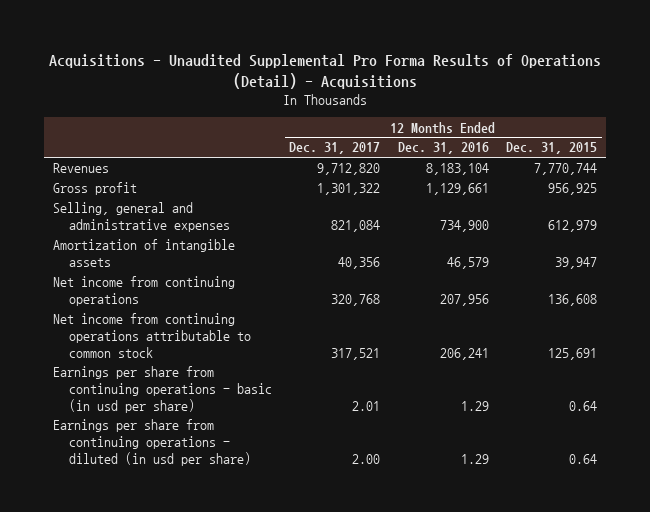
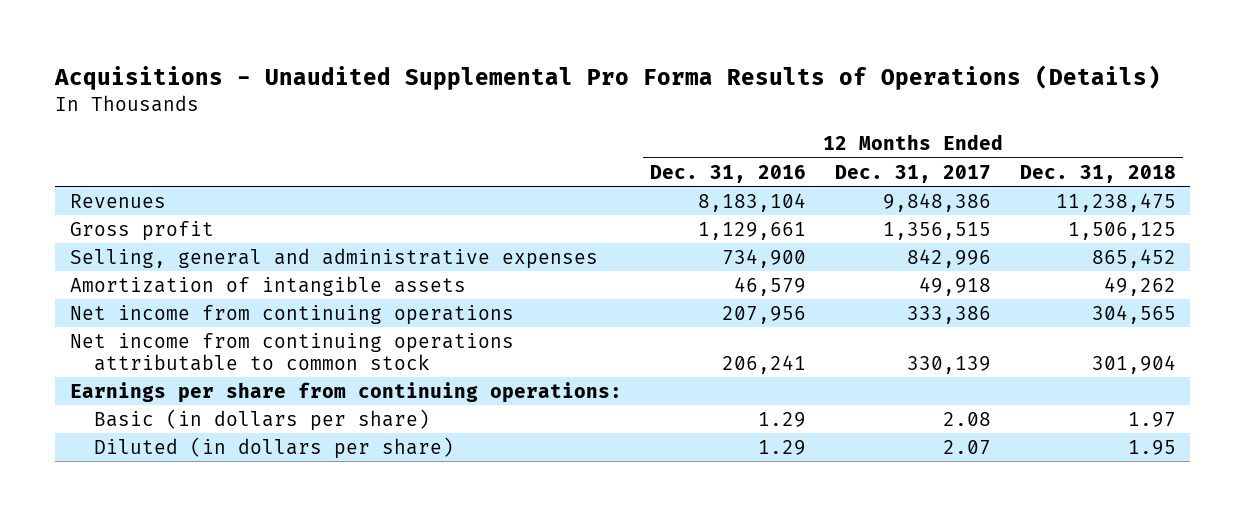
[49,53,602,89] Acquisitions - Unaudited Supplemental Pro Forma Results of Operations (Detail) - Acquisitions -> [54,64,1162,90] Acquisitions - Unaudited Supplemental Pro Forma Results of Operations (Details)
[506,142,598,155] Dec. 31, 2015 -> none
none -> [1019,164,1176,183] Dec. 31, 2018
[317,163,381,176] 9,712,820 -> [882,192,991,212] 9,848,386
[317,183,381,196] 1,301,322 -> [882,221,991,240] 1,356,515
[331,219,381,232] 821,084 -> [906,248,991,268] 842,996
[338,256,381,269] 40,356 -> [918,276,991,296] 49,918
[331,293,381,306] 320,768 -> [906,305,991,324] 333,386
[331,347,381,360] 317,521 -> [906,355,991,374] 330,139
none -> [69,381,622,403] Earnings per share from continuing operations:
[52,366,272,413] Earnings per share from continuing operations - basic (in usd per share) -> [94,408,431,431] Basic (in dollars per share)
[352,400,381,411] 2.01 -> [942,411,991,426] 2.08
[52,419,251,466] Earnings per share from continuing operations - diluted (in usd per share) -> [94,436,455,459] Diluted (in dollars per share)
[352,453,381,464] 2.00 -> [942,439,991,455] 2.07

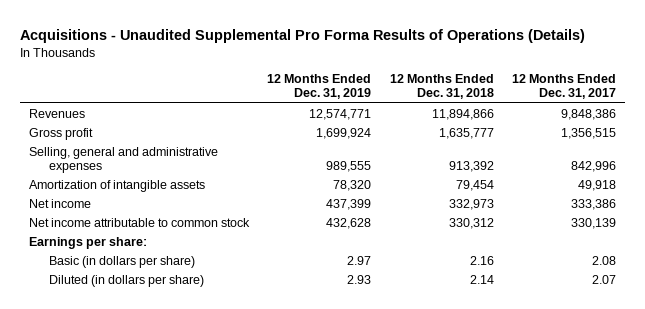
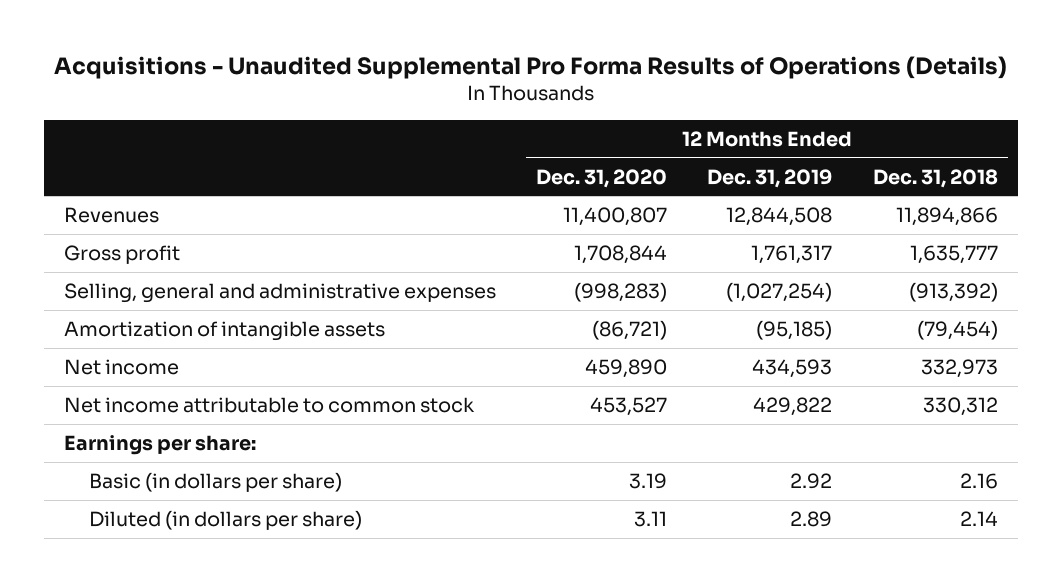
[511,73,616,100] 12 Months Ended Dec. 31, 2017 -> none
none -> [536,168,668,188] Dec. 31, 2020
[309,108,372,120] 12,574,771 -> [726,206,833,226] 12,844,508
[316,127,372,139] 1,699,924 -> [751,244,833,264] 1,761,317
[326,161,372,173] 989,555 -> [726,281,833,302] (1,027,254)
[448,161,494,173] 913,392 -> [908,281,998,302] (913,392)
[333,179,372,191] 78,320 -> [756,319,833,340] (95,185)
[455,179,494,191] 79,454 -> [916,319,998,340] (79,454)
[326,198,372,210] 437,399 -> [752,358,833,378] 434,593
[326,217,372,229] 432,628 -> [753,396,833,416] 429,822
[347,255,372,265] 2.97 -> [790,472,833,489] 2.92
[347,274,372,284] 2.93 -> [790,510,833,527] 2.89

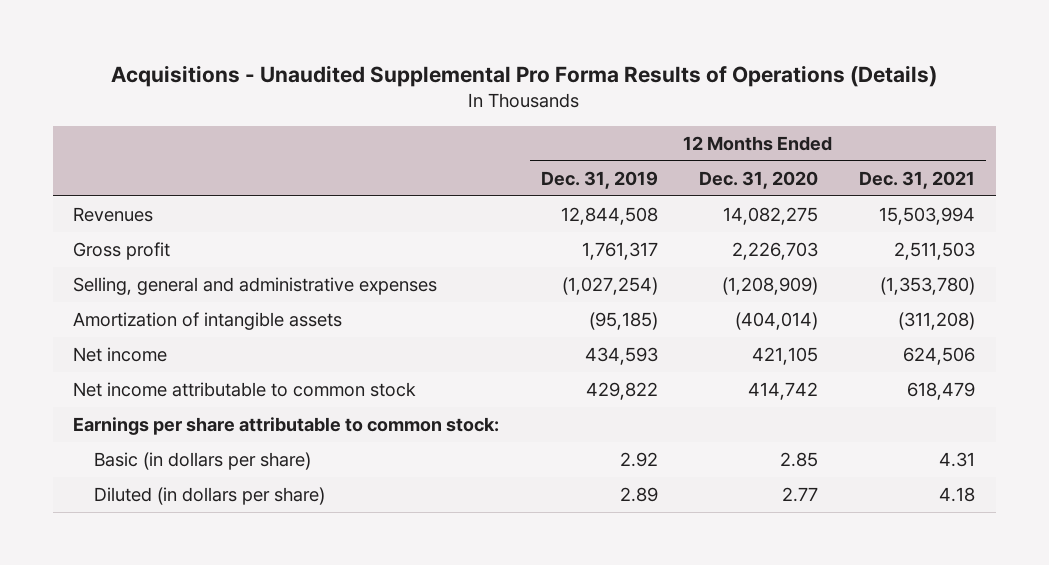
[872,168,998,188] Dec. 31, 2018 -> none
none -> [859,170,976,189] Dec. 31, 2021
[563,206,668,226] 11,400,807 -> [723,207,819,226] 14,082,275
[574,244,668,264] 1,708,844 -> [732,242,819,261] 2,226,703
[574,281,668,302] (998,283) -> [722,277,819,296] (1,208,909)
[592,319,668,340] (86,721) -> [735,312,819,331] (404,014)
[585,358,668,378] 459,890 -> [752,347,819,366] 421,105
[590,396,668,416] 453,527 -> [748,382,819,401] 414,742
[63,434,256,455] Earnings per share: -> [73,417,500,436] Earnings per share attributable to common stock:
[629,472,668,489] 3.19 -> [780,452,819,468] 2.85
[634,510,668,527] 3.11 -> [782,487,819,503] 2.77

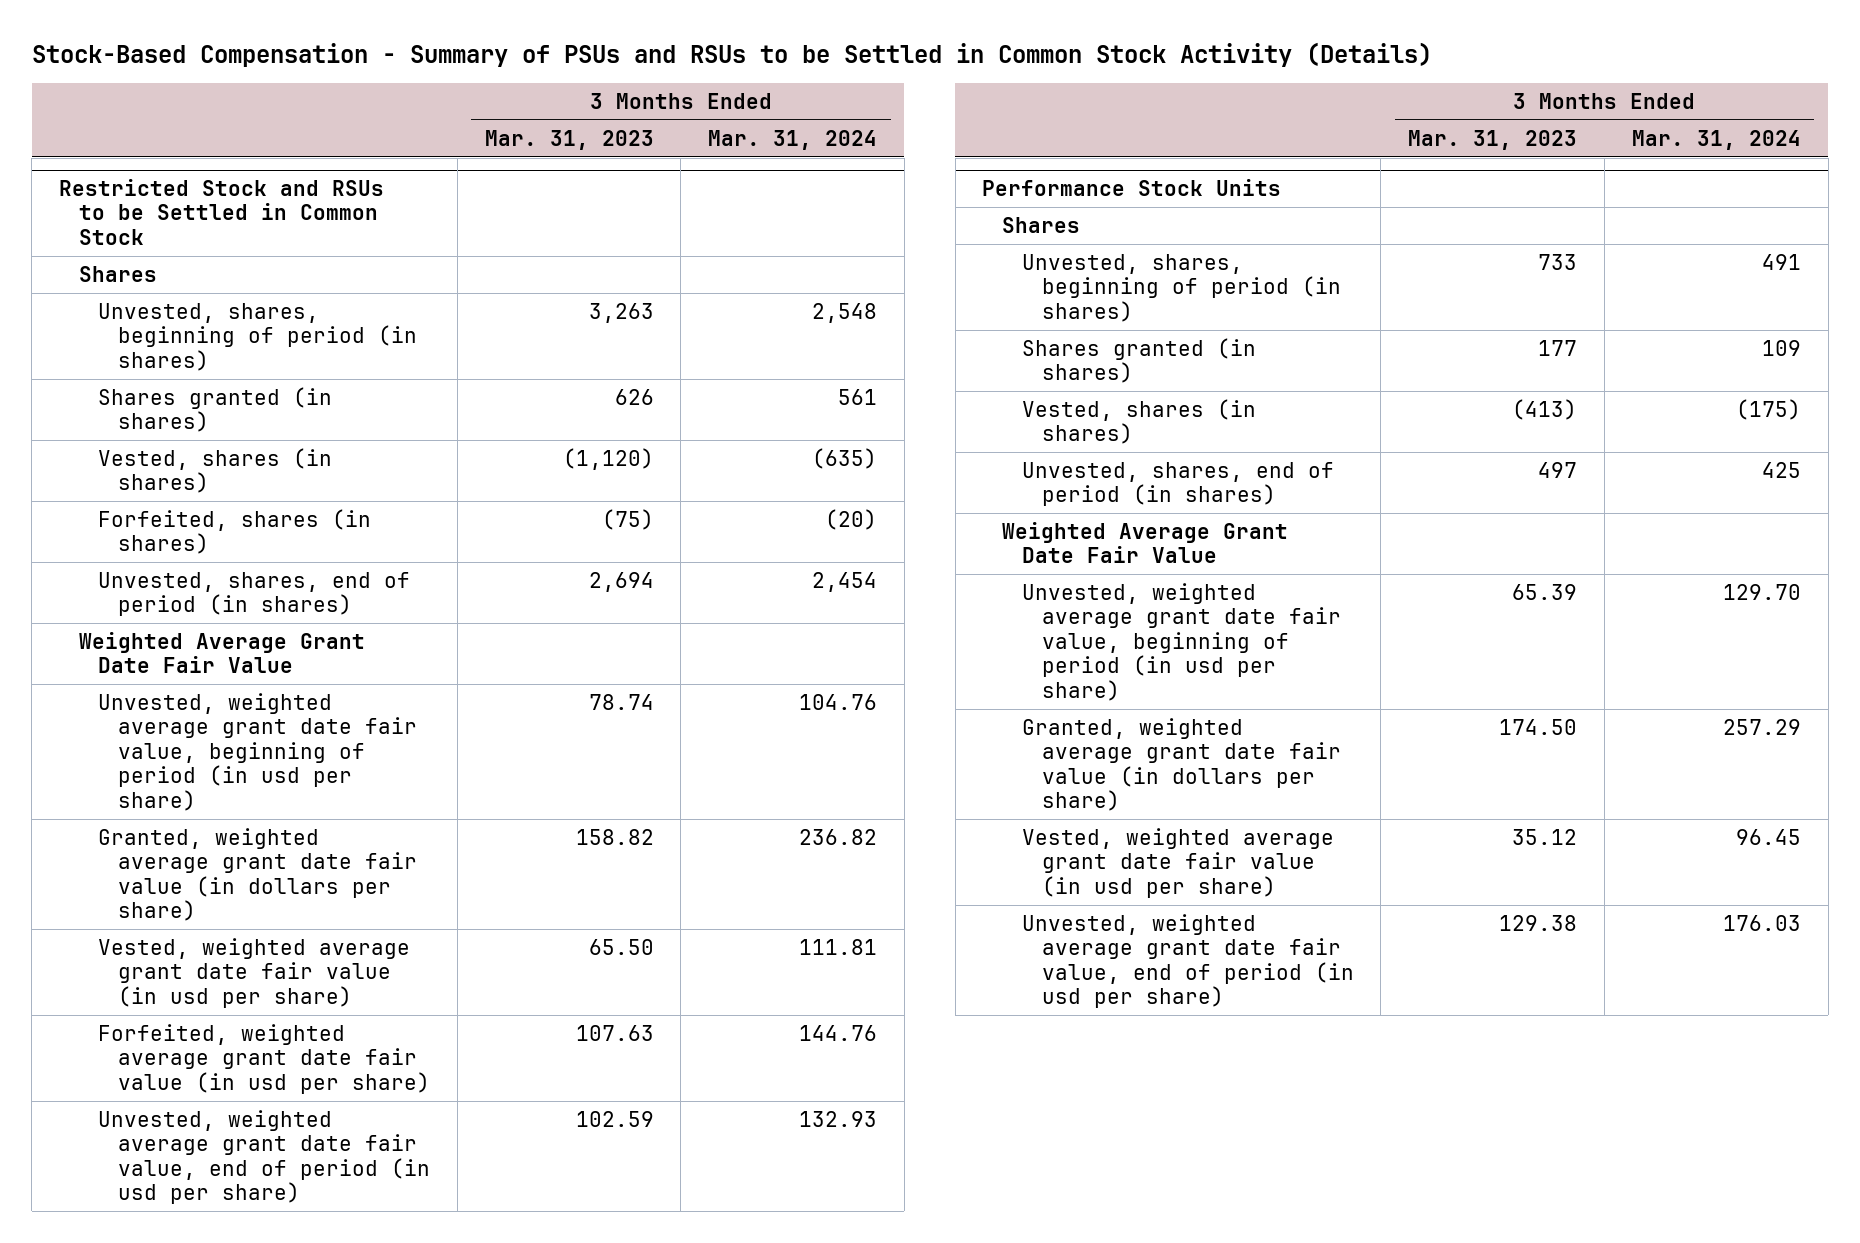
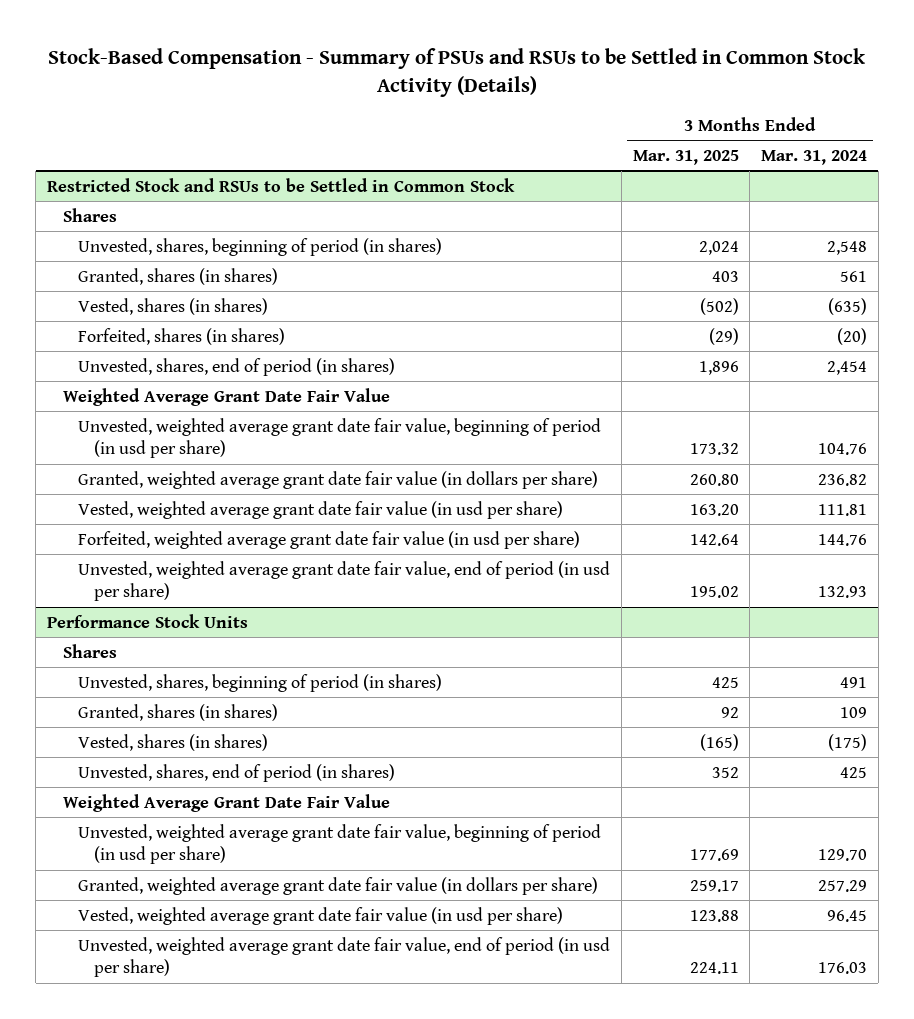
[484,129,654,150] Mar. 31, 2023 -> none
none -> [632,149,739,165] Mar. 31, 2025
[98,386,333,433] Shares granted (in shares) -> [78,267,279,285] Granted, shares (in shares)
[1021,337,1256,384] Shares granted (in shares) -> [78,703,279,721] Granted, shares (in shares)

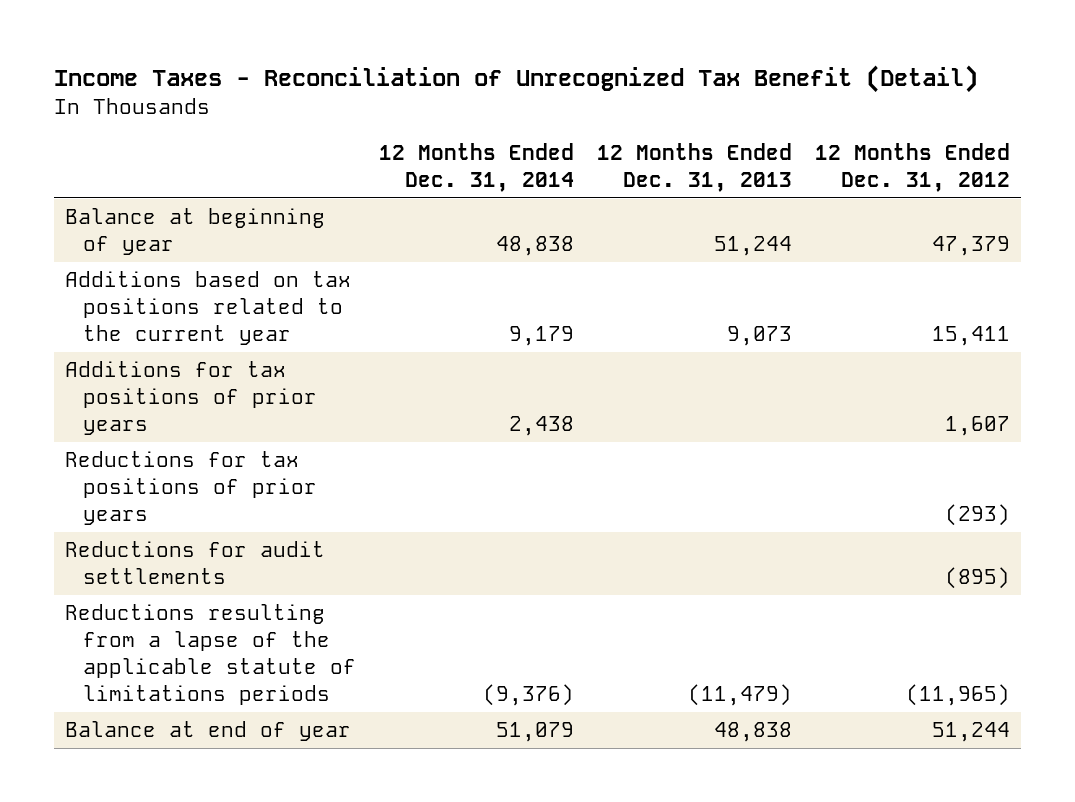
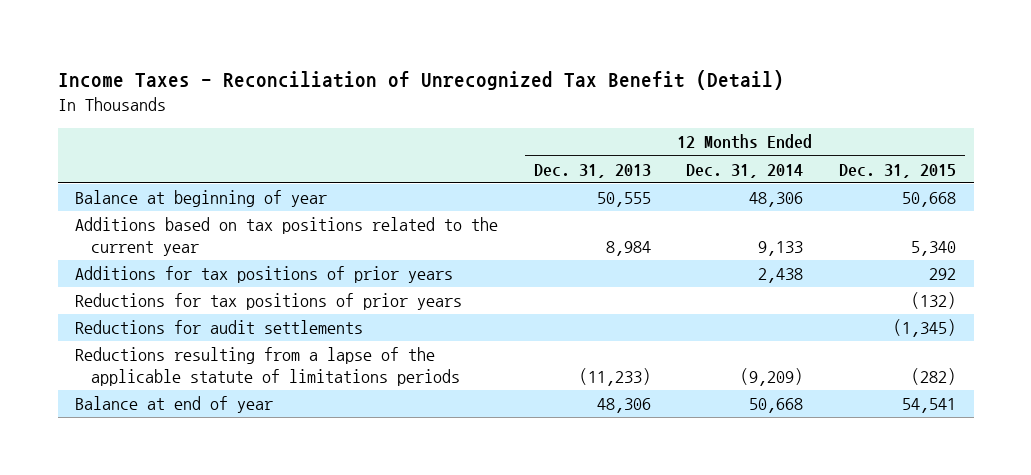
[814,143,1010,193] 12 Months Ended Dec. 31, 2012 -> none
none -> [838,163,956,178] Dec. 31, 2015
[495,236,574,257] 48,838 -> [749,192,804,208] 48,306
[713,236,792,257] 51,244 -> [596,192,651,208] 50,555
[508,326,574,347] 9,179 -> [758,241,804,257] 9,133
[726,326,792,347] 9,073 -> [605,241,651,257] 8,984
[482,684,574,707] (9,376) -> [740,368,804,387] (9,209)
[687,684,792,707] (11,479) -> [578,368,651,387] (11,233)
[495,722,574,743] 51,079 -> [749,398,804,414] 50,668
[713,722,792,743] 48,838 -> [596,398,651,414] 48,306

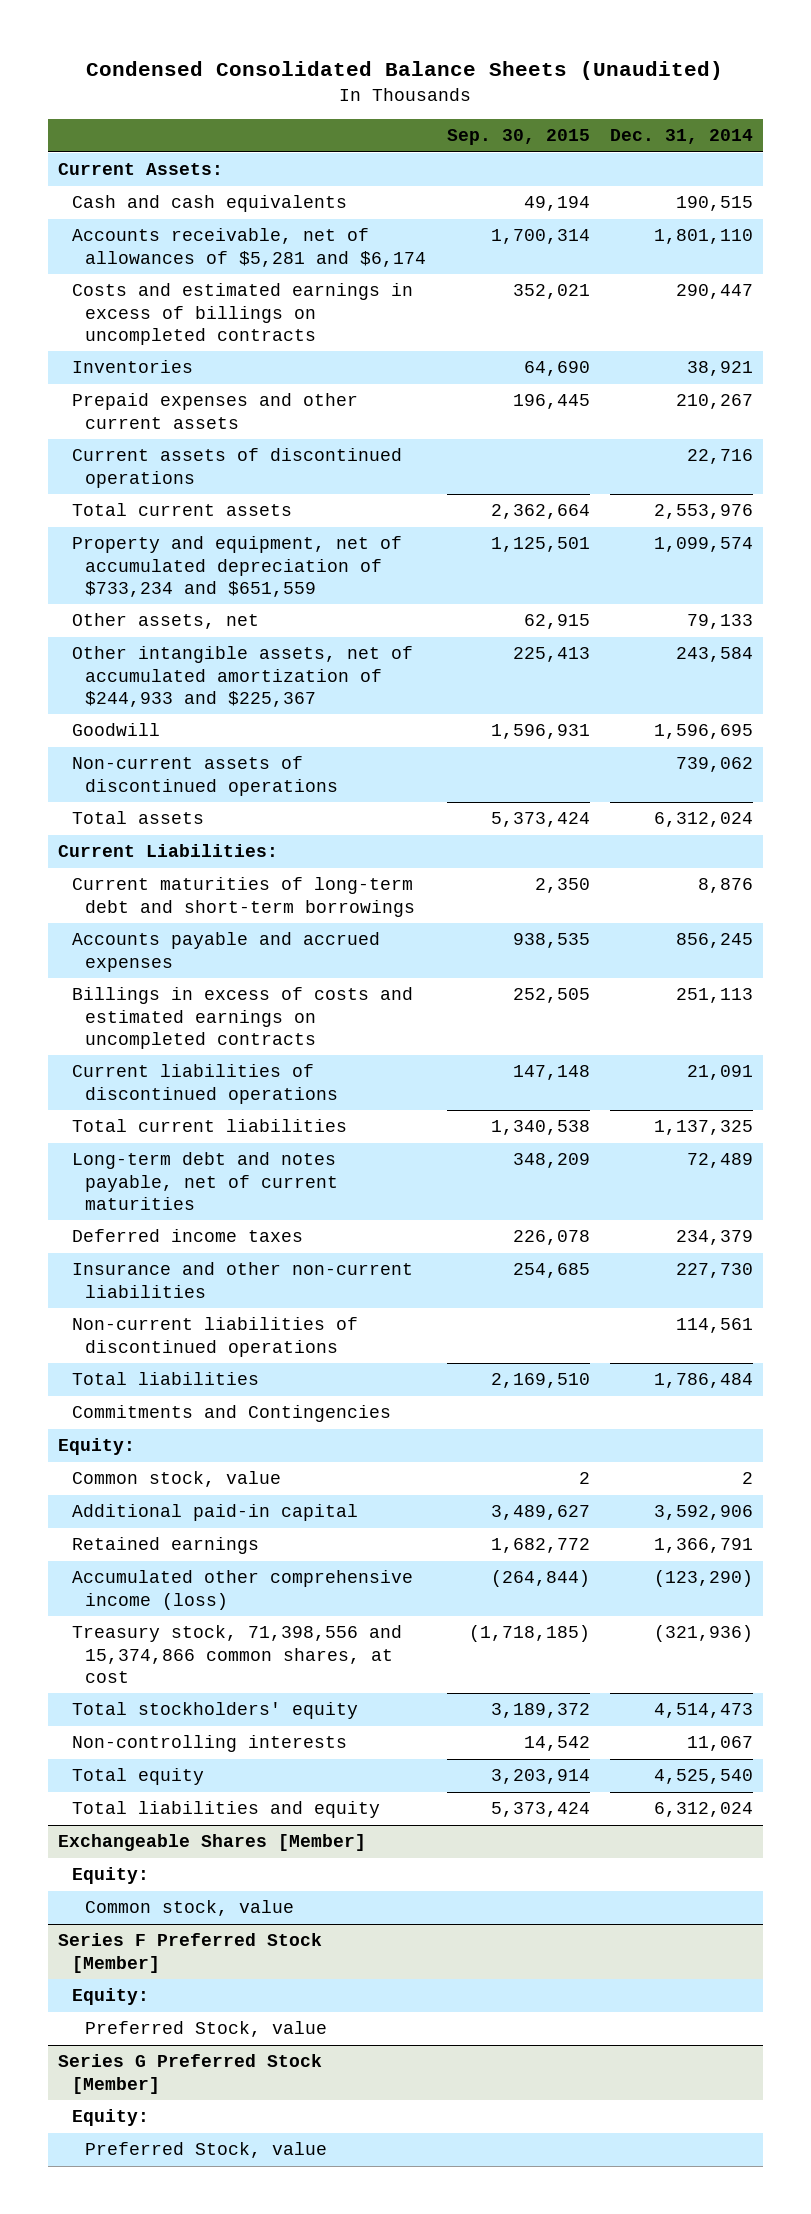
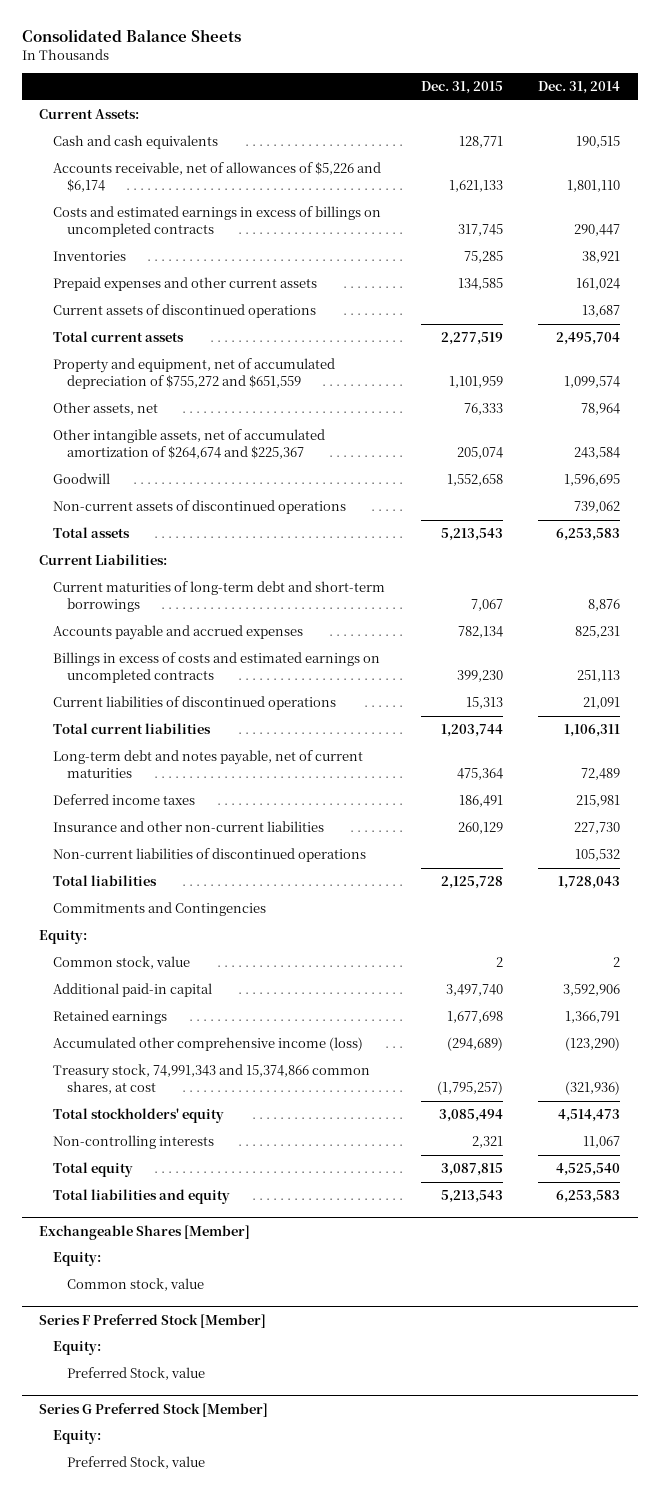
[86,60,724,80] Condensed Consolidated Balance Sheets (Unaudited) -> [21,28,241,42] Consolidated Balance Sheets
[446,129,590,146] Sep. 30, 2015 -> none
none -> [420,81,503,95] Dec. 31, 2015
[71,228,427,267] Accounts receivable, net of allowances of $5,281 and $6,174 -> [53,162,382,193] Accounts receivable, net of allowances of $5,226 and $6,174
[676,394,754,410] 210,267 -> [576,278,621,291] 161,024
[687,449,754,465] 22,716 -> [582,305,621,318] 13,687
[654,504,754,520] 2,553,976 -> [556,332,621,346] 2,495,704
[71,536,402,598] Property and equipment, net of accumulated depreciation of $733,234 and $651,559 -> [53,358,336,390] Property and equipment, net of accumulated depreciation of $755,272 and $651,559
[687,614,754,630] 79,133 -> [581,403,621,416] 78,964
[71,646,413,708] Other intangible assets, net of accumulated amortization of $244,933 and $225,367 -> [53,429,326,460] Other intangible assets, net of accumulated amortization of $264,674 and $225,367
[654,812,754,828] 6,312,024 -> [556,528,621,542] 6,253,583
[676,933,754,949] 856,245 -> [575,626,621,639] 825,231
[654,1120,754,1136] 1,137,325 -> [564,724,621,738] 1,106,311
[676,1230,754,1246] 234,379 -> [576,795,621,808] 215,981
[676,1318,754,1334] 114,561 -> [575,849,621,862] 105,532
[654,1373,754,1389] 1,786,484 -> [558,876,621,890] 1,728,043
[71,1625,402,1684] Treasury stock, 71,398,556 and 15,374,866 common shares, at cost -> [53,1064,371,1095] Treasury stock, 74,991,343 and 15,374,866 common shares, at cost
[654,1802,754,1818] 6,312,024 -> [556,1190,621,1204] 6,253,583

